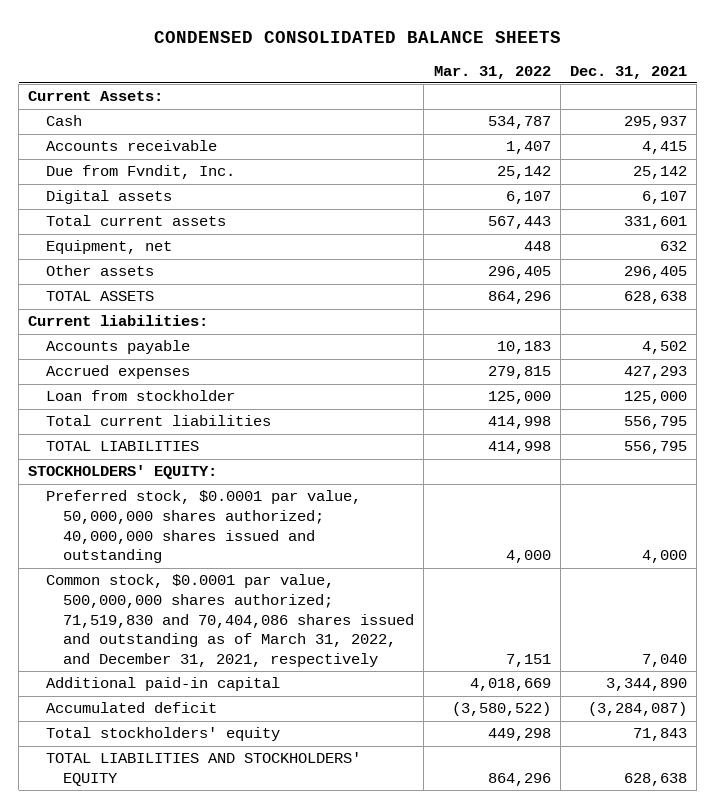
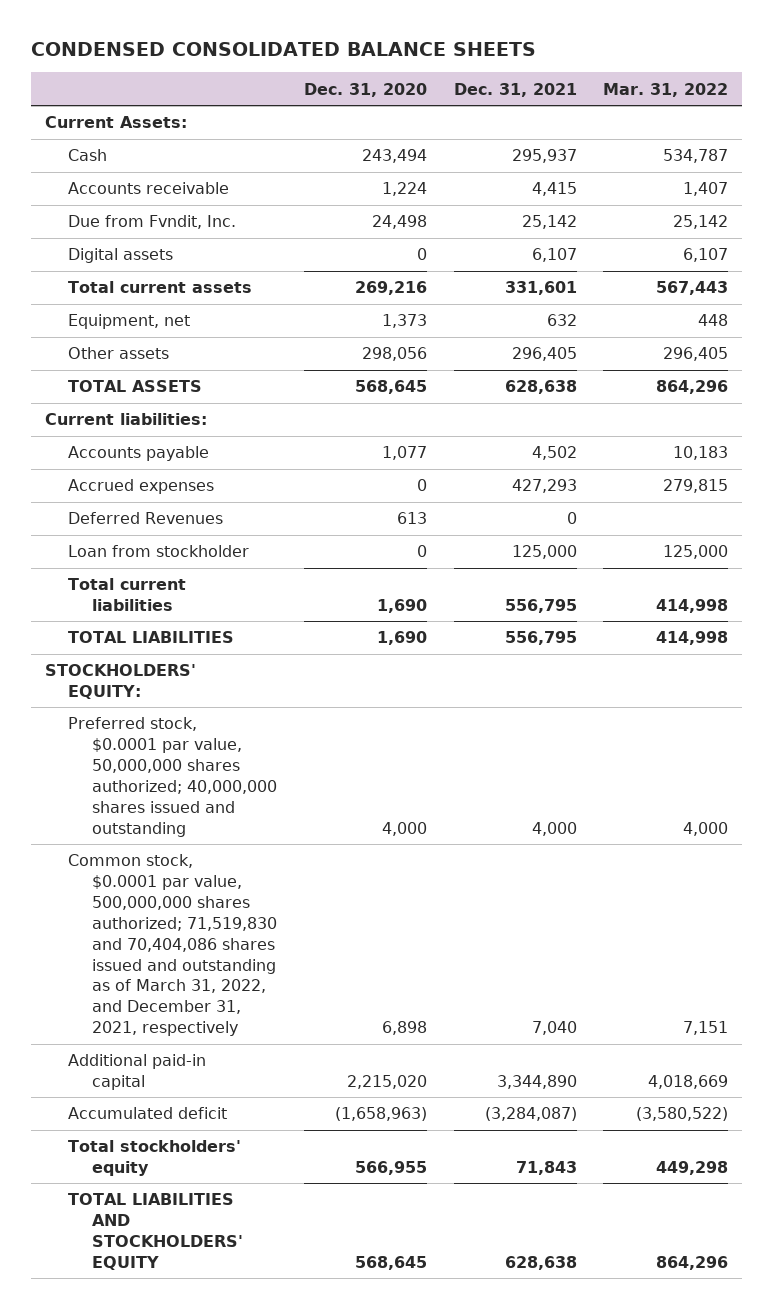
none -> [304,82,428,97] Dec. 31, 2020
none -> [68,512,224,525] Deferred Revenues

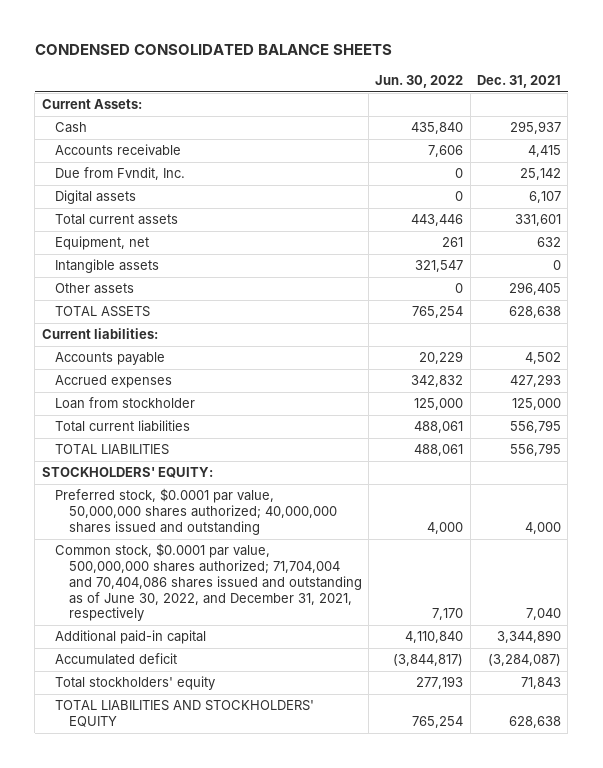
[304,82,428,97] Dec. 31, 2020 -> none
[603,82,729,97] Mar. 31, 2022 -> none
none -> [375,74,464,88] Jun. 30, 2022
none -> [55,259,160,274] Intangible assets
[68,512,224,525] Deferred Revenues -> none
[68,854,278,1037] Common stock, $0.0001 par value, 500,000,000 shares authorized; 71,519,830 and 70,404,086 shares issued and outstanding as of March 31, 2022, and December 31, 2021, respectively -> [55,543,362,622] Common stock, $0.0001 par value, 500,000,000 shares authorized; 71,704,004 and 70,404,086 shares issued and outstanding as of June 30, 2022, and December 31, 2021, respectively

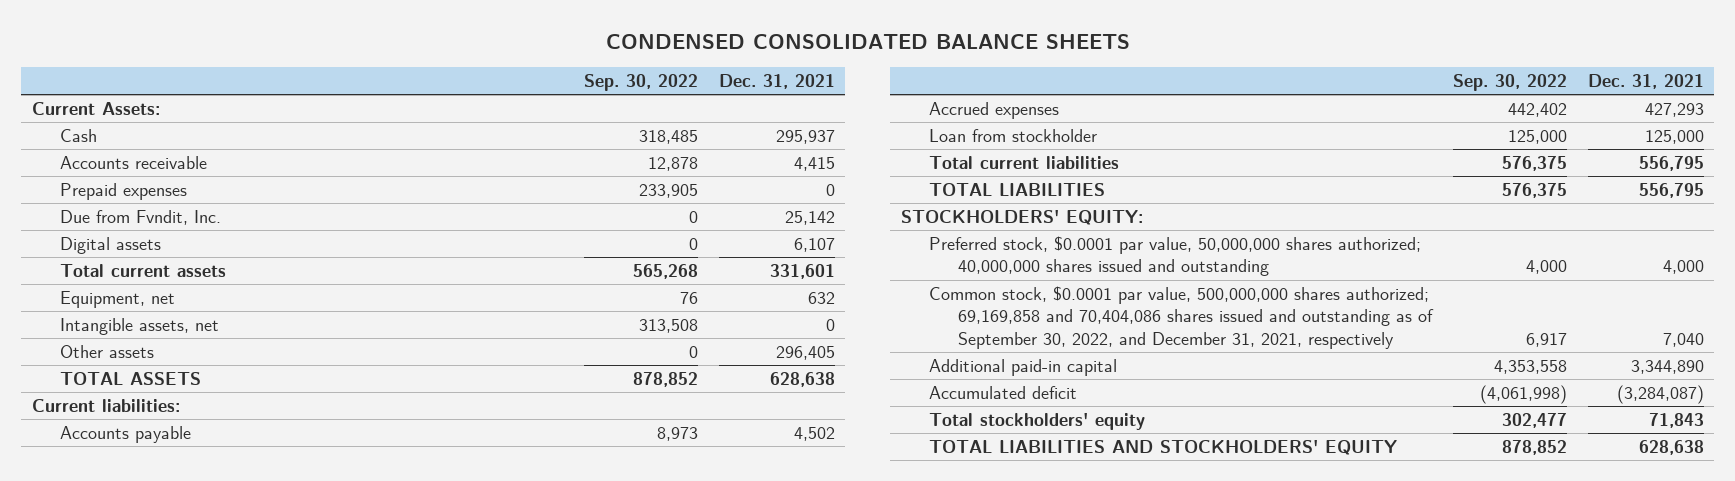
[375,74,464,88] Jun. 30, 2022 -> none
none -> [583,74,698,92] Sep. 30, 2022
none -> [60,182,188,200] Prepaid expenses
[55,259,160,274] Intangible assets -> [60,317,220,335] Intangible assets, net
[55,543,362,622] Common stock, $0.0001 par value, 500,000,000 shares authorized; 71,704,004 and 70,404,086 shares issued and outstanding as of June 30, 2022, and December 31, 2021, respectively -> [929,285,1434,349] Common stock, $0.0001 par value, 500,000,000 shares authorized; 69,169,858 and 70,404,086 shares issued and outstanding as of September 30, 2022, and December 31, 2021, respectively

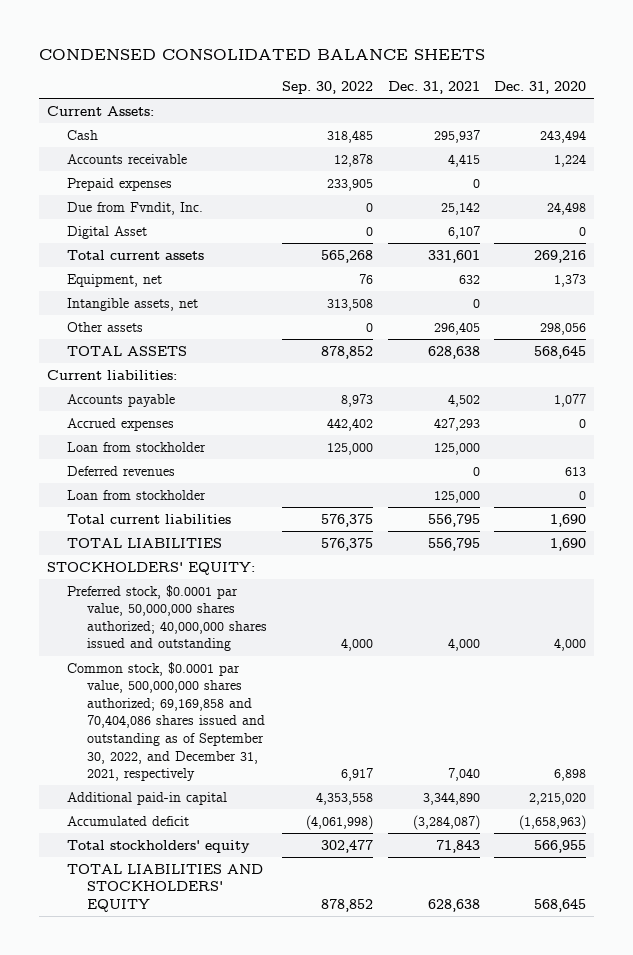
none -> [494,80,587,94] Dec. 31, 2020
[60,236,162,254] Digital assets -> [66,225,147,239] Digital Asset
none -> [66,465,175,476] Deferred revenues
none -> [66,489,206,500] Loan from stockholder

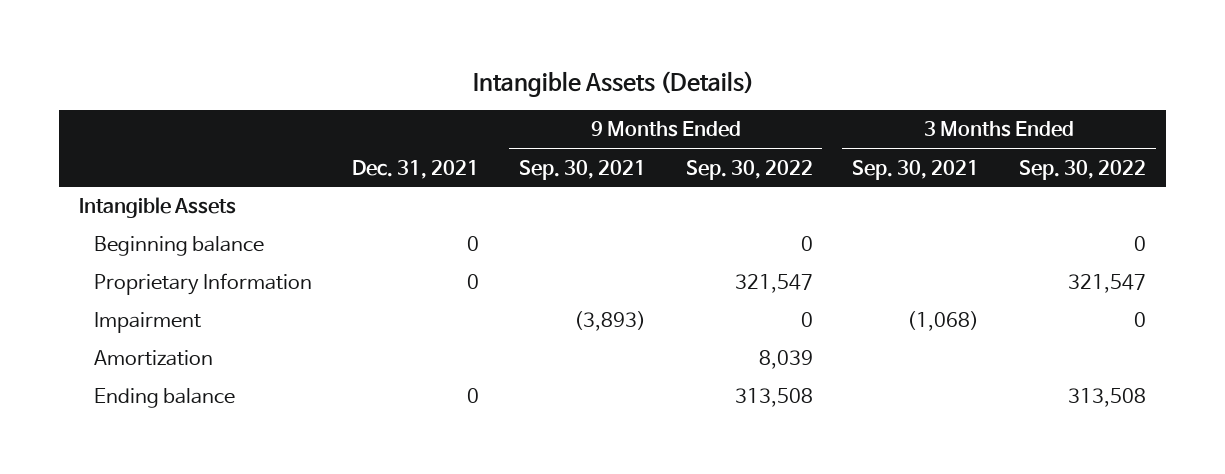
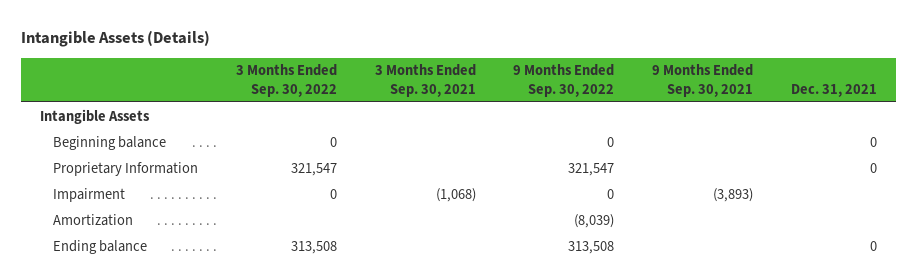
[758,350,813,370] 8,039 -> [574,213,615,228] (8,039)

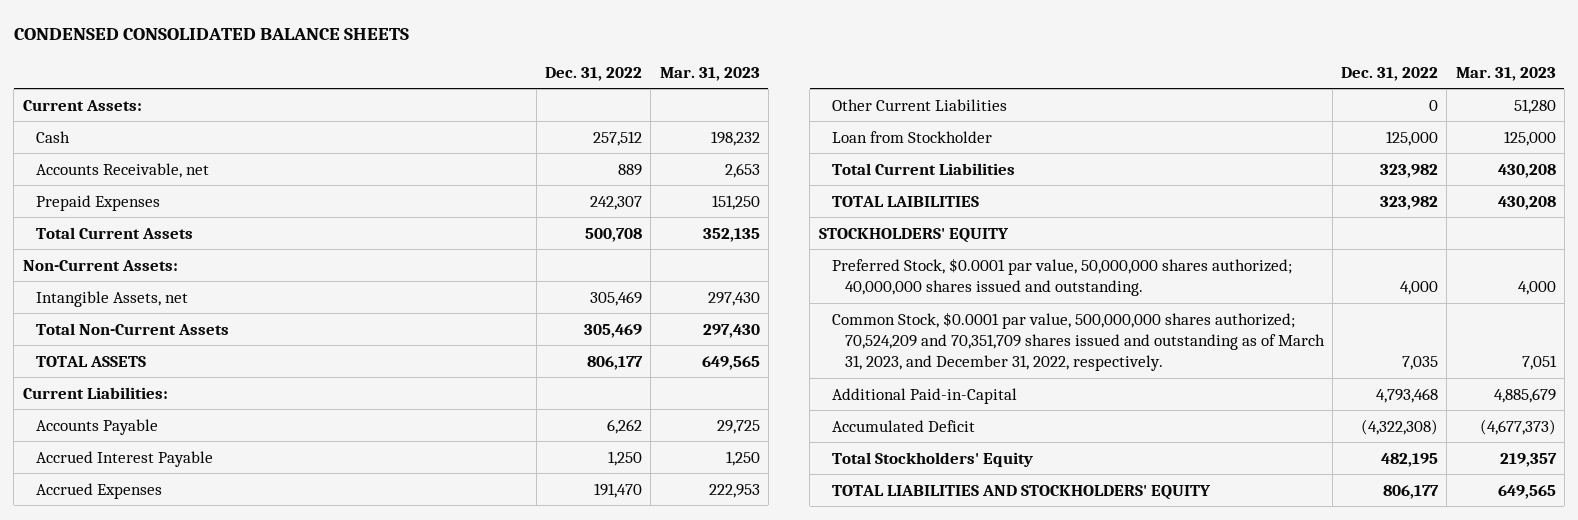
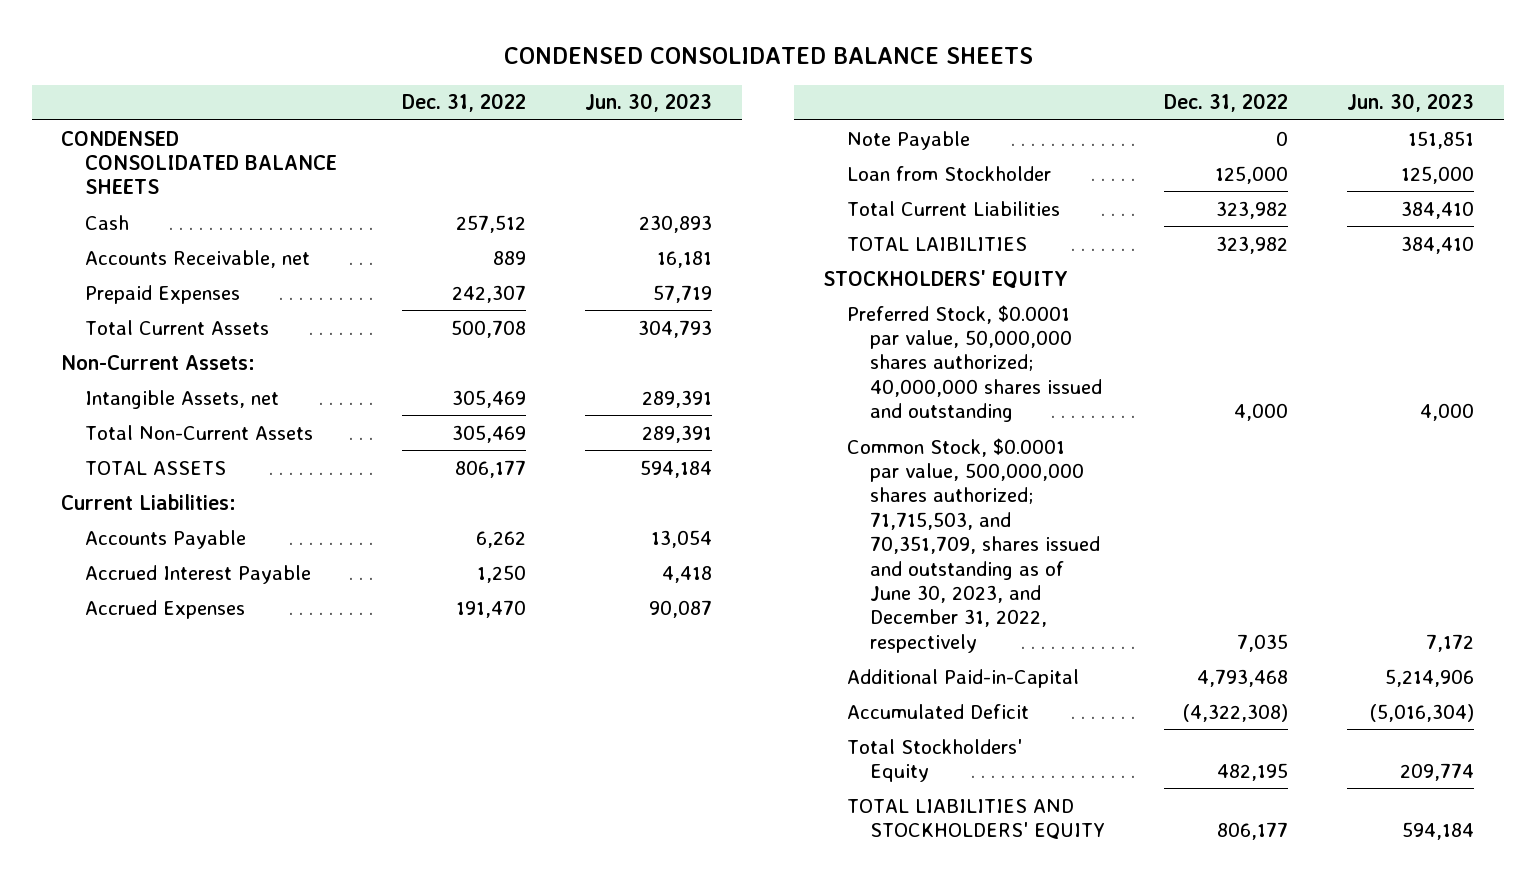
[659,66,760,81] Mar. 31, 2023 -> none
none -> [585,93,713,113] Jun. 30, 2023
[22,99,142,111] Current Assets: -> none
none -> [61,130,337,195] CONDENSED CONSOLIDATED BALANCE SHEETS
[831,98,1007,111] Other Current Liabilities -> none
none -> [846,130,970,150] Note Payable
[831,257,1292,297] Preferred Stock, $0.0001 par value, 50,000,000 shares authorized; 40,000,000 shares issued and outstanding. -> [846,304,1103,423] Preferred Stock, $0.0001 par value, 50,000,000 shares authorized; 40,000,000 shares issued and outstanding
[831,311,1325,372] Common Stock, $0.0001 par value, 500,000,000 shares authorized; 70,524,209 and 70,351,709 shares issued and outstanding as of March 31, 2023, and December 31, 2022, respectively. -> [846,437,1101,653] Common Stock, $0.0001 par value, 500,000,000 shares authorized; 71,715,503, and 70,351,709, shares issued and outstanding as of June 30, 2023, and December 31, 2022, respectively

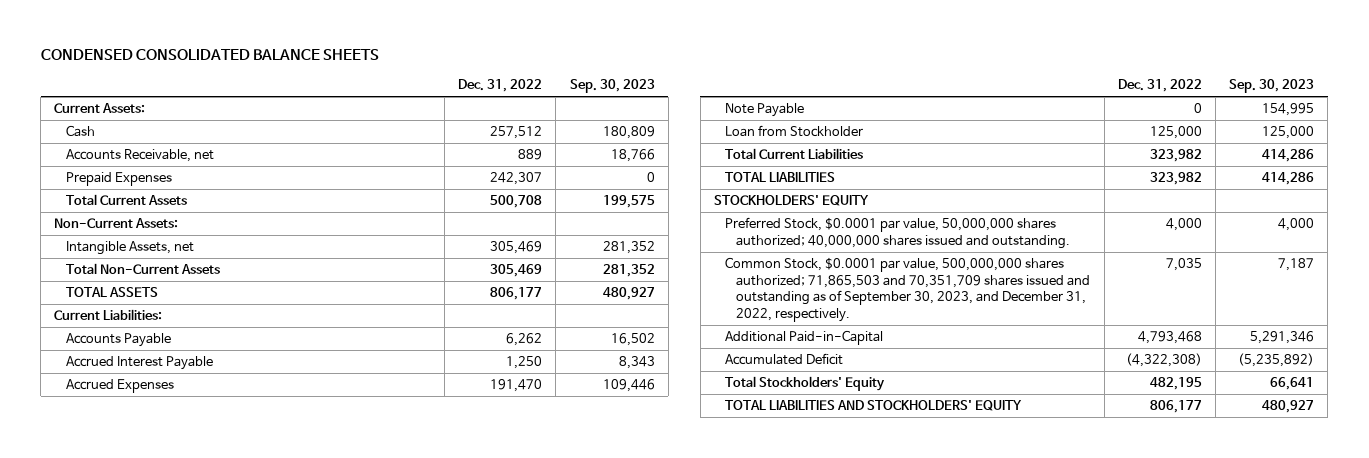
[585,93,713,113] Jun. 30, 2023 -> none
none -> [569,79,655,94] Sep. 30, 2023
[61,130,337,195] CONDENSED CONSOLIDATED BALANCE SHEETS -> none
none -> [54,103,146,114] Current Assets:
[846,236,1027,251] TOTAL LAIBILITIES -> [725,172,836,183] TOTAL LIABILITIES
[846,304,1103,423] Preferred Stock, $0.0001 par value, 50,000,000 shares authorized; 40,000,000 shares issued and outstanding -> [725,217,1071,249] Preferred Stock, $0.0001 par value, 50,000,000 shares authorized; 40,000,000 shares issued and outstanding.
[846,437,1101,653] Common Stock, $0.0001 par value, 500,000,000 shares authorized; 71,715,503, and 70,351,709, shares issued and outstanding as of June 30, 2023, and December 31, 2022, respectively -> [725,257,1091,323] Common Stock, $0.0001 par value, 500,000,000 shares authorized; 71,865,503 and 70,351,709 shares issued and outstanding as of September 30, 2023, and December 31, 2022, respectively.

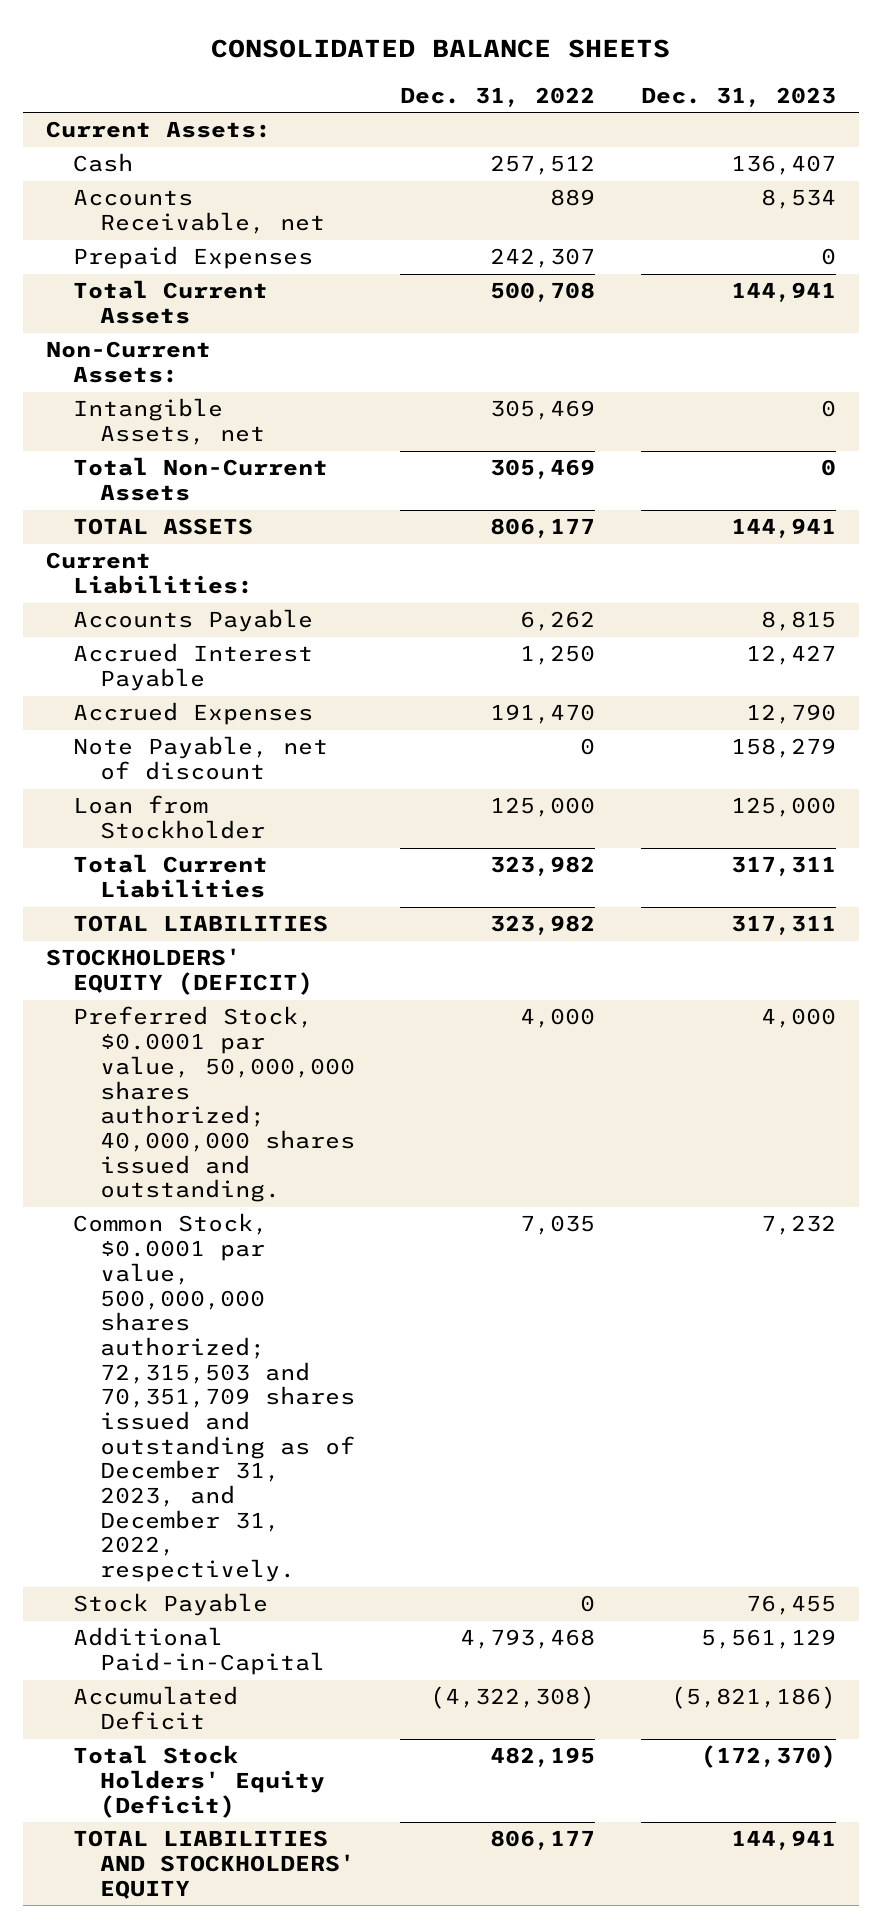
[40,49,379,61] CONDENSED CONSOLIDATED BALANCE SHEETS -> [211,38,671,58] CONSOLIDATED BALANCE SHEETS
[569,79,655,94] Sep. 30, 2023 -> none
none -> [640,86,836,107] Dec. 31, 2023
[725,103,805,118] Note Payable -> none
none -> [73,736,329,781] Note Payable, net of discount
[714,195,870,207] STOCKHOLDERS' EQUITY -> [46,948,314,996] STOCKHOLDERS' EQUITY (DEFICIT)
[725,257,1091,323] Common Stock, $0.0001 par value, 500,000,000 shares authorized; 71,865,503 and 70,351,709 shares issued and outstanding as of September 30, 2023, and December 31, 2022, respectively. -> [73,1213,355,1583] Common Stock, $0.0001 par value, 500,000,000 shares authorized; 72,315,503 and 70,351,709 shares issued and outstanding as of December 31, 2023, and December 31, 2022, respectively.
none -> [73,1593,269,1617] Stock Payable
[725,376,886,392] Total Stockholders' Equity -> [73,1745,325,1818] Total Stock Holders' Equity (Deficit)

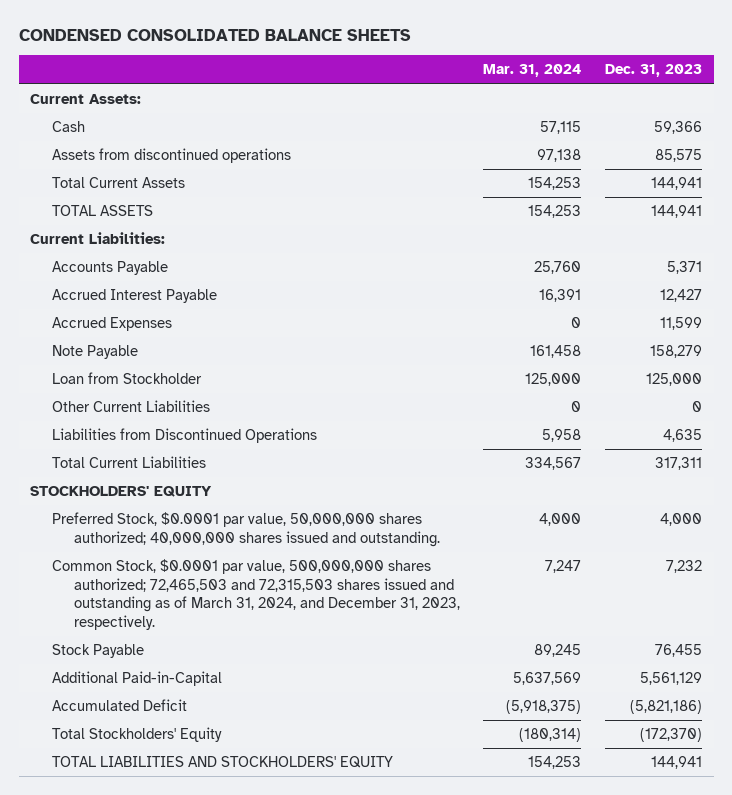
[211,38,671,58] CONSOLIDATED BALANCE SHEETS -> [18,29,411,42] CONDENSED CONSOLIDATED BALANCE SHEETS
[400,86,596,107] Dec. 31, 2022 -> none
none -> [483,64,582,78] Mar. 31, 2024
[73,189,325,235] Accounts Receivable, net -> none
[73,246,314,270] Prepaid Expenses -> none
[730,155,836,176] 136,407 -> [653,121,702,135] 59,366
none -> [52,148,292,164] Assets from discontinued operations
[46,341,212,384] Non-Current Assets: -> none
[73,398,265,446] Intangible Assets, net -> none
[73,457,329,502] Total Non-Current Assets -> none
[760,611,836,632] 8,815 -> [666,261,702,275] 5,371
[745,704,836,725] 12,790 -> [659,317,702,331] 11,599
[73,736,329,781] Note Payable, net of discount -> [52,345,139,360] Note Payable
none -> [52,400,211,413] Other Current Liabilities
none -> [52,428,318,444] Liabilities from Discontinued Operations
[73,915,329,933] TOTAL LIABILITIES -> none
[46,948,314,996] STOCKHOLDERS' EQUITY (DEFICIT) -> [30,486,213,498] STOCKHOLDERS' EQUITY
[73,1213,355,1583] Common Stock, $0.0001 par value, 500,000,000 shares authorized; 72,315,503 and 70,351,709 shares issued and outstanding as of December 31, 2023, and December 31, 2022, respectively. -> [52,559,461,630] Common Stock, $0.0001 par value, 500,000,000 shares authorized; 72,465,503 and 72,315,503 shares issued and outstanding as of March 31, 2024, and December 31, 2023, respectively.
[73,1745,325,1818] Total Stock Holders' Equity (Deficit) -> [52,727,223,743] Total Stockholders' Equity

